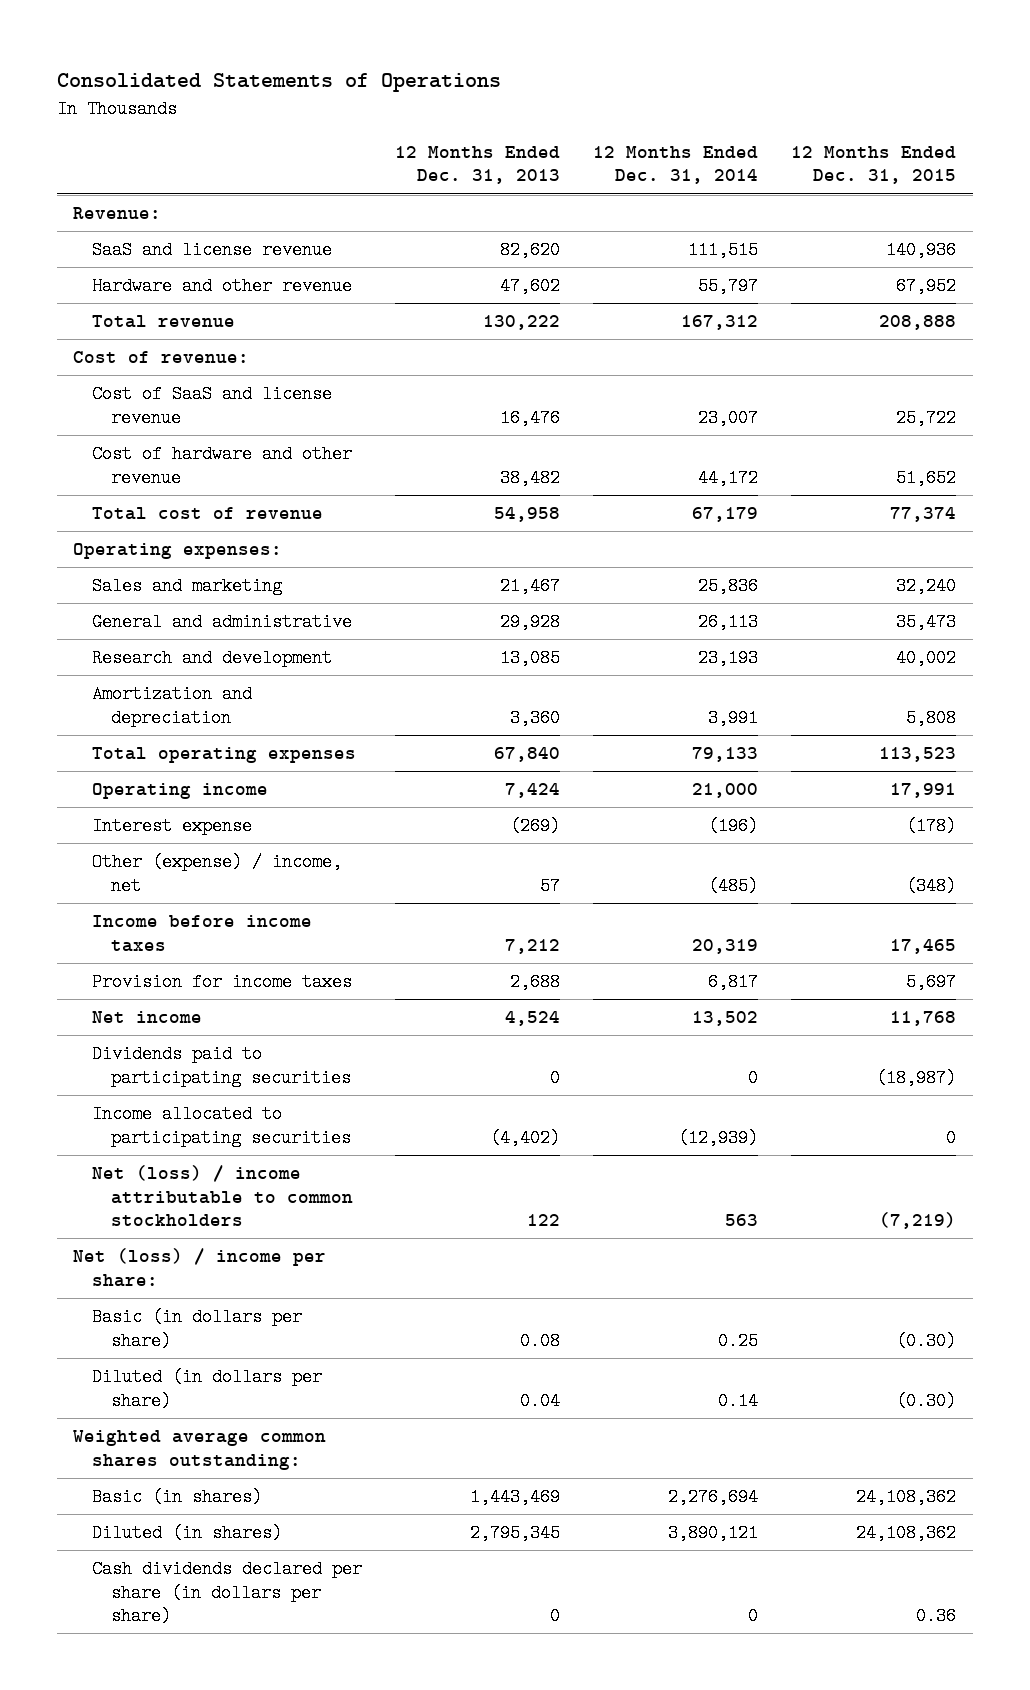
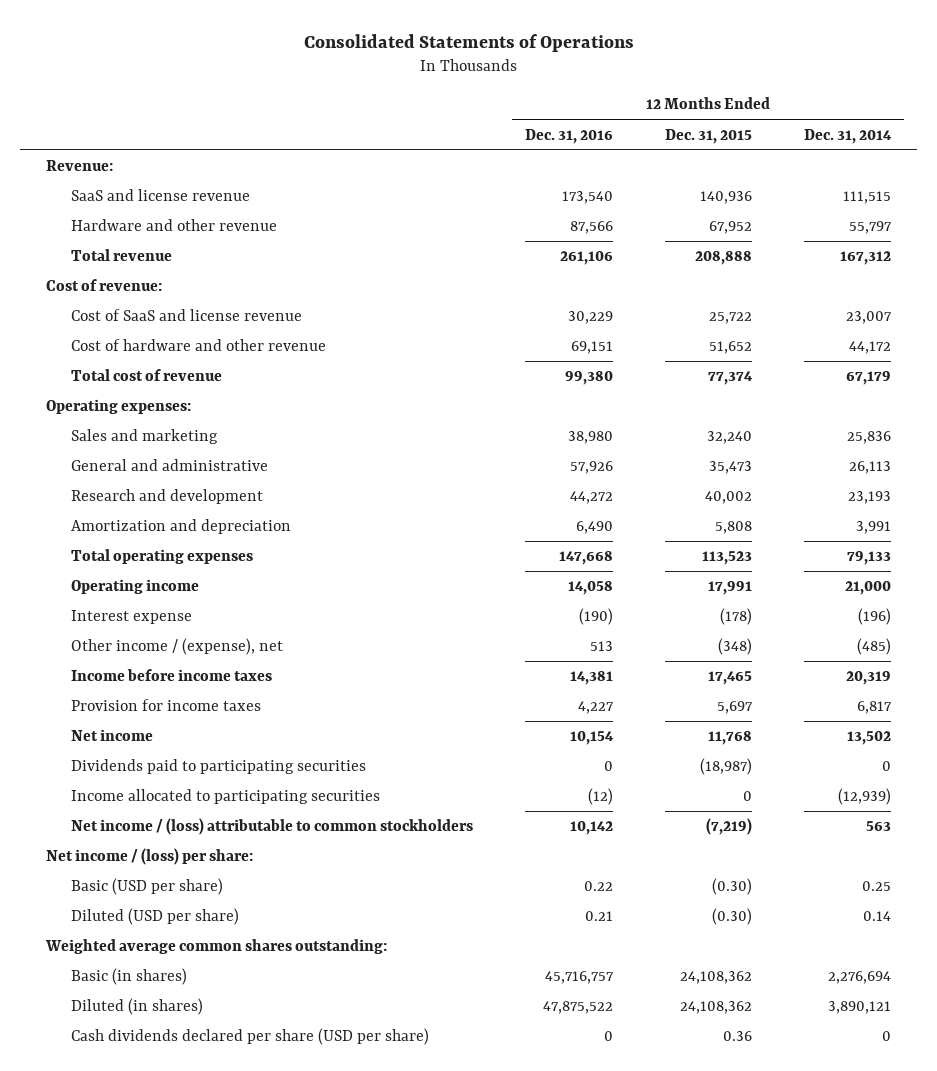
[395,145,561,185] 12 Months Ended Dec. 31, 2013 -> none
none -> [524,128,613,144] Dec. 31, 2016
[92,853,343,895] Other (expense) / income, net -> [70,638,283,656] Other income / (expense), net
[92,1165,354,1227] Net (loss) / income attributable to common stockholders -> [70,818,473,836] Net income / (loss) attributable to common stockholders
[73,1248,327,1287] Net (loss) / income per share: -> [46,848,254,866] Net income / (loss) per share:
[92,1308,303,1350] Basic (in dollars per share) -> [70,878,223,896] Basic (USD per share)
[92,1368,323,1410] Diluted (in dollars per share) -> [70,908,239,926] Diluted (USD per share)
[92,1560,363,1626] Cash dividends declared per share (in dollars per share) -> [70,1028,429,1046] Cash dividends declared per share (USD per share)

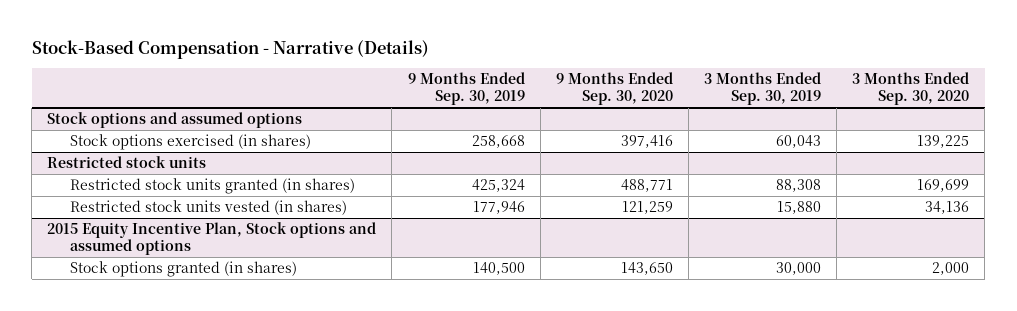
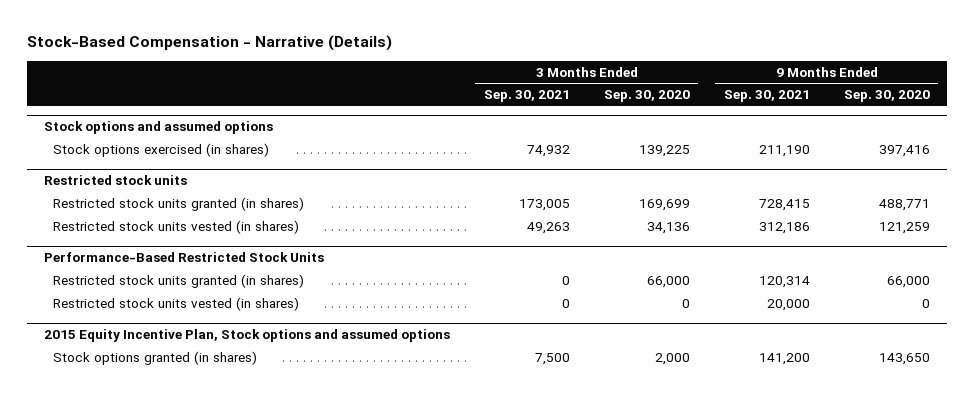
[407,72,525,106] 9 Months Ended Sep. 30, 2019 -> none
[704,72,822,106] 3 Months Ended Sep. 30, 2019 -> none
none -> [483,90,570,103] Sep. 30, 2021
none -> [723,90,810,103] Sep. 30, 2021
none -> [43,252,324,263] Performance-Based Restricted Stock Units
none -> [53,273,305,288] Restricted stock units granted (in shares)
none -> [53,296,300,311] Restricted stock units vested (in shares)

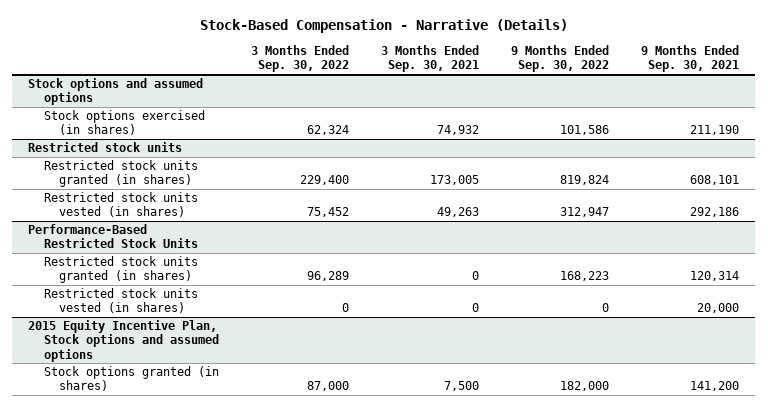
[603,90,690,103] Sep. 30, 2020 -> none
[843,90,930,103] Sep. 30, 2020 -> none
none -> [250,45,349,73] 3 Months Ended Sep. 30, 2022
none -> [511,45,610,73] 9 Months Ended Sep. 30, 2022
[758,198,810,211] 728,415 -> [690,175,740,186] 608,101
[758,221,810,234] 312,186 -> [690,207,740,218] 292,186

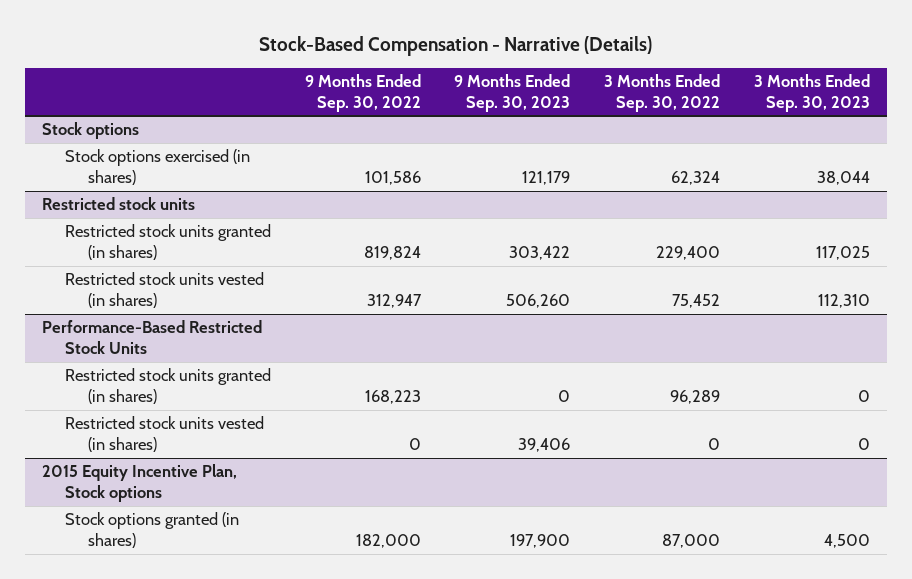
[381,45,480,73] 3 Months Ended Sep. 30, 2021 -> none
[641,45,740,73] 9 Months Ended Sep. 30, 2021 -> none
none -> [454,73,571,112] 9 Months Ended Sep. 30, 2023
none -> [753,73,870,112] 3 Months Ended Sep. 30, 2023
[28,78,204,106] Stock options and assumed options -> [41,122,139,140] Stock options
[28,320,219,362] 2015 Equity Incentive Plan, Stock options and assumed options -> [41,464,237,503] 2015 Equity Incentive Plan, Stock options

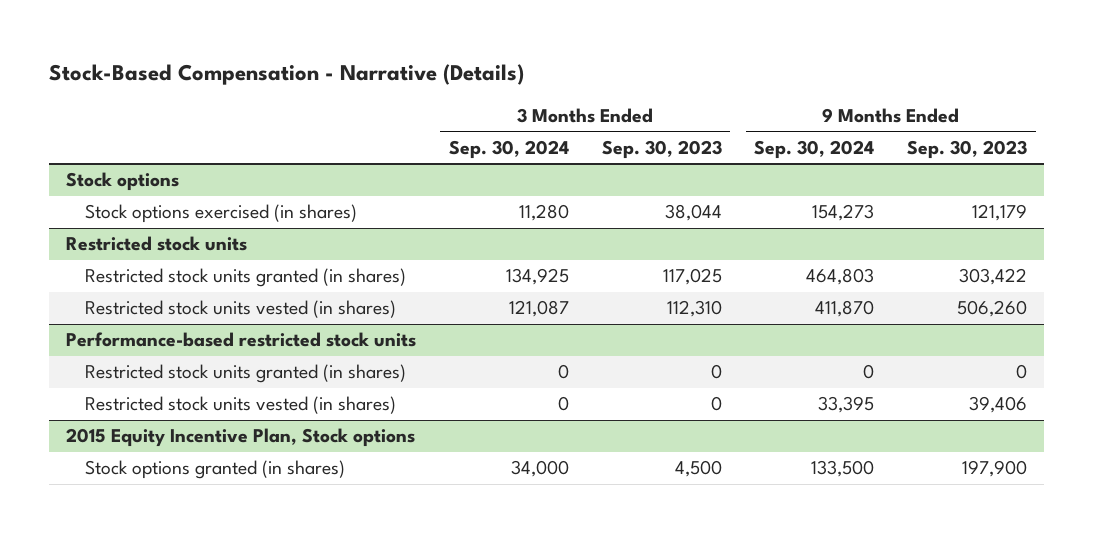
[304,73,421,112] 9 Months Ended Sep. 30, 2022 -> none
[604,73,721,112] 3 Months Ended Sep. 30, 2022 -> none
none -> [448,139,569,159] Sep. 30, 2024
none -> [754,139,875,159] Sep. 30, 2024
[41,320,262,355] Performance-Based Restricted Stock Units -> [65,332,416,348] Performance-based restricted stock units

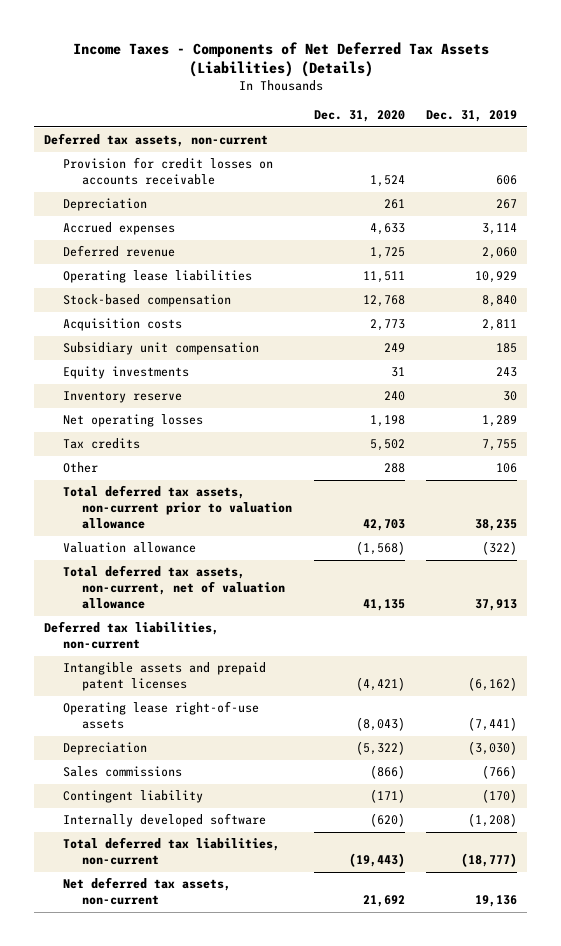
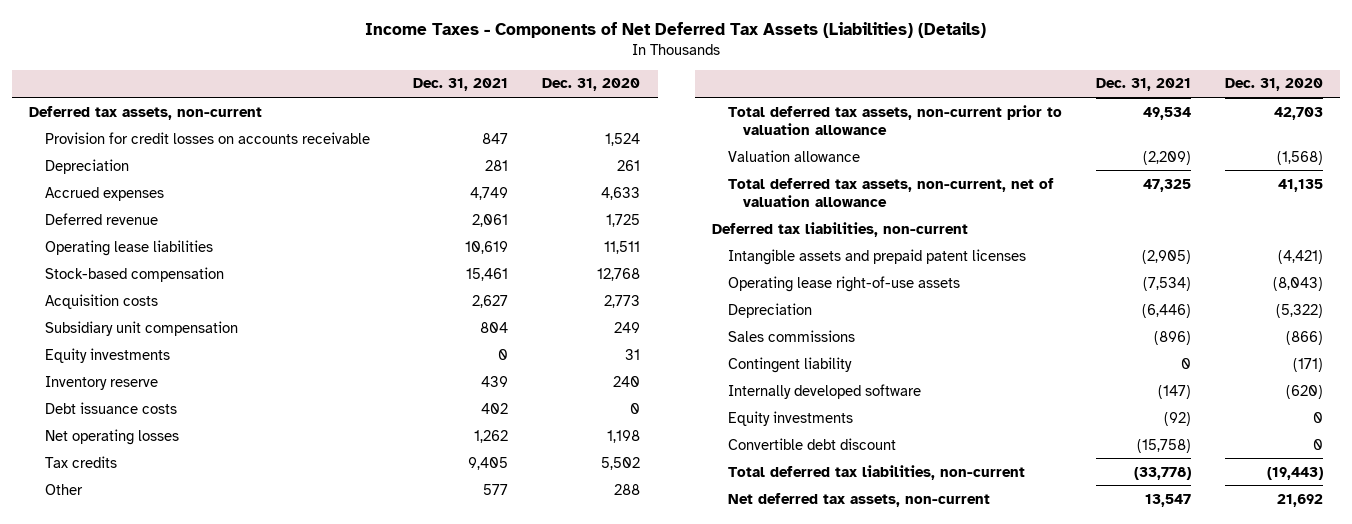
[425,110,517,123] Dec. 31, 2019 -> none
none -> [413,78,509,92] Dec. 31, 2021
none -> [45,401,178,414] Debt issuance costs
none -> [727,410,853,426] Equity investments
none -> [727,437,896,450] Convertible debt discount

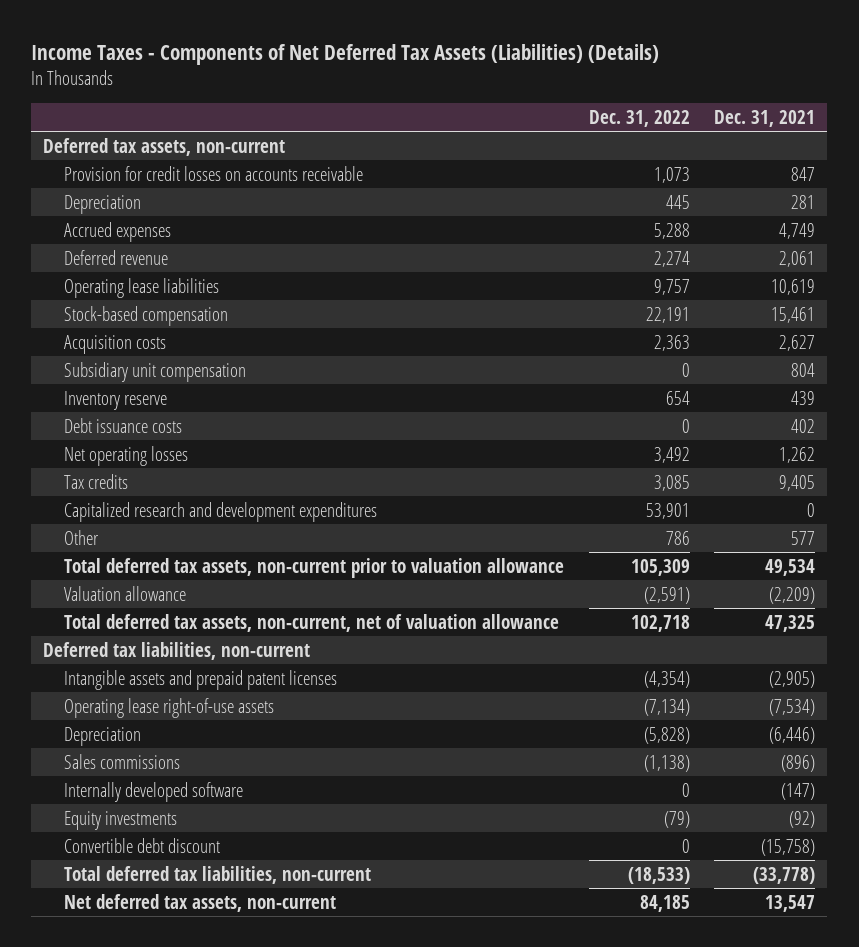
[542,78,641,92] Dec. 31, 2020 -> none
none -> [588,109,690,127] Dec. 31, 2022
[45,347,171,363] Equity investments -> none
none -> [64,501,378,522] Capitalized research and development expenditures
[727,356,852,373] Contingent liability -> none

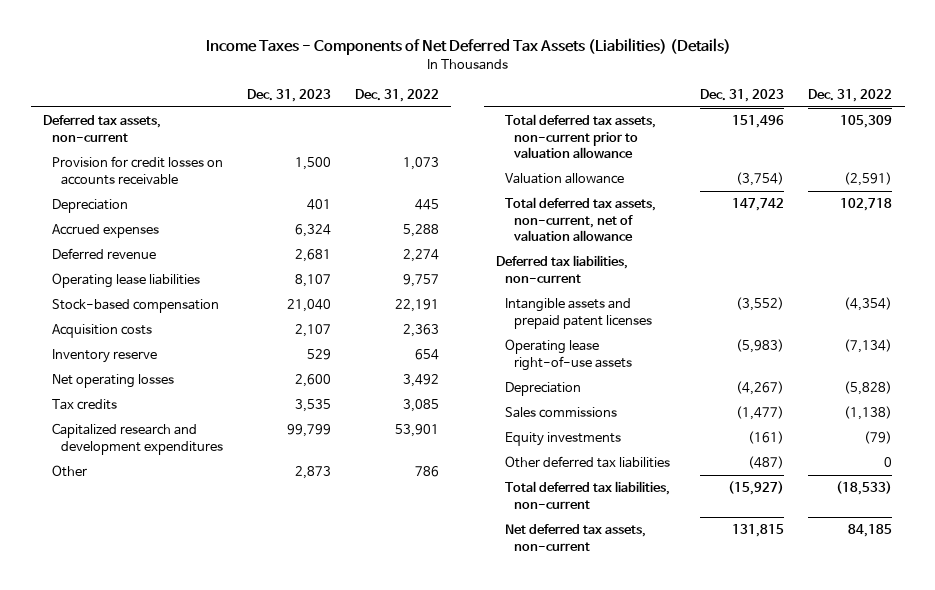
[714,109,816,127] Dec. 31, 2021 -> none
none -> [247,88,332,102] Dec. 31, 2023
[64,361,247,382] Subsidiary unit compensation -> none
[64,417,183,433] Debt issuance costs -> none
[64,781,244,802] Internally developed software -> none
[64,837,221,853] Convertible debt discount -> none
none -> [505,456,671,469] Other deferred tax liabilities

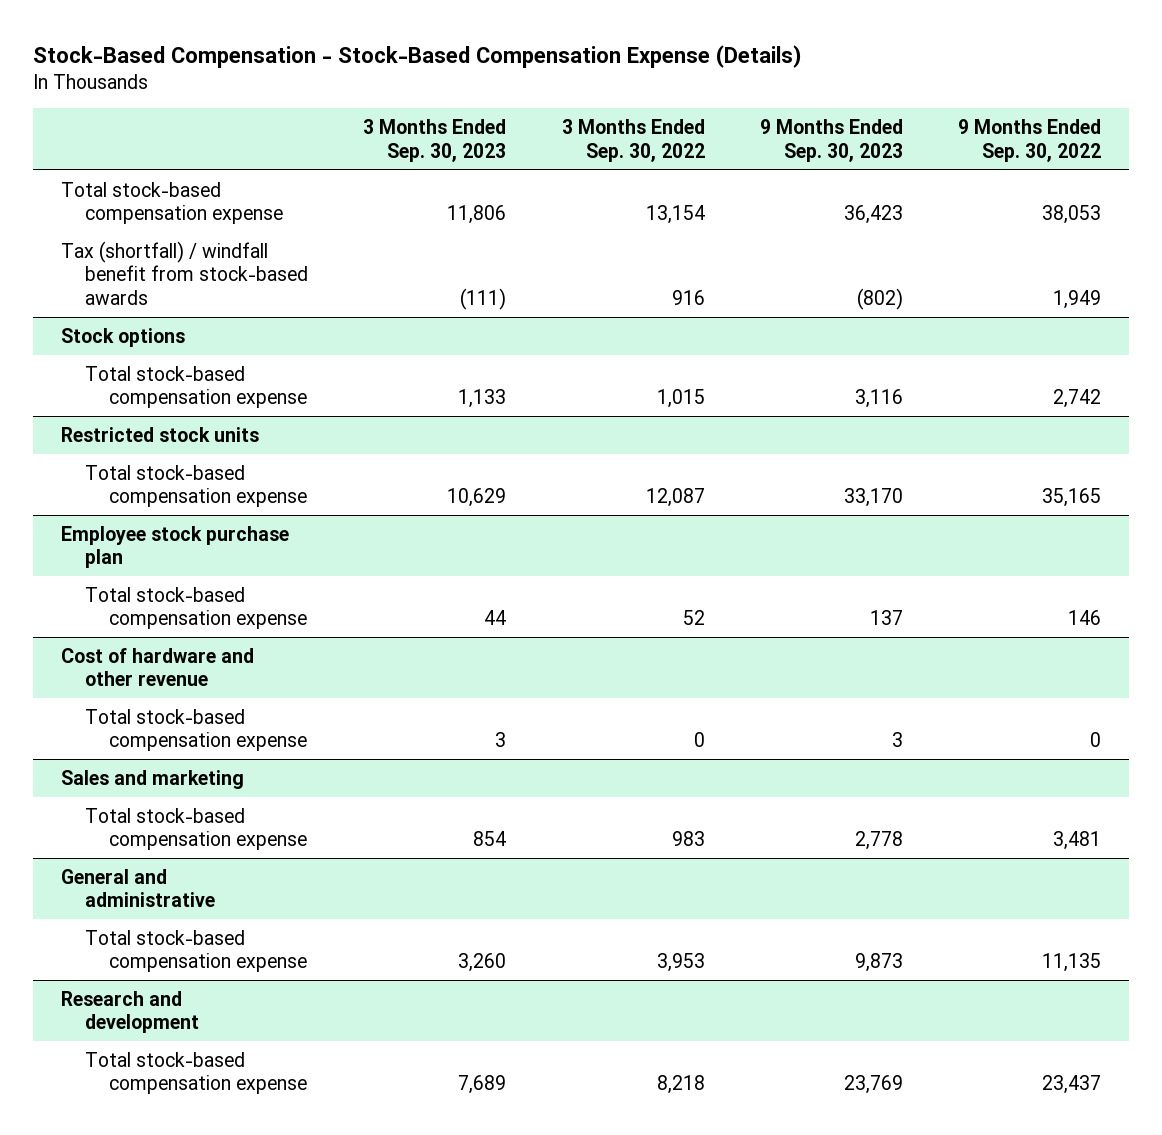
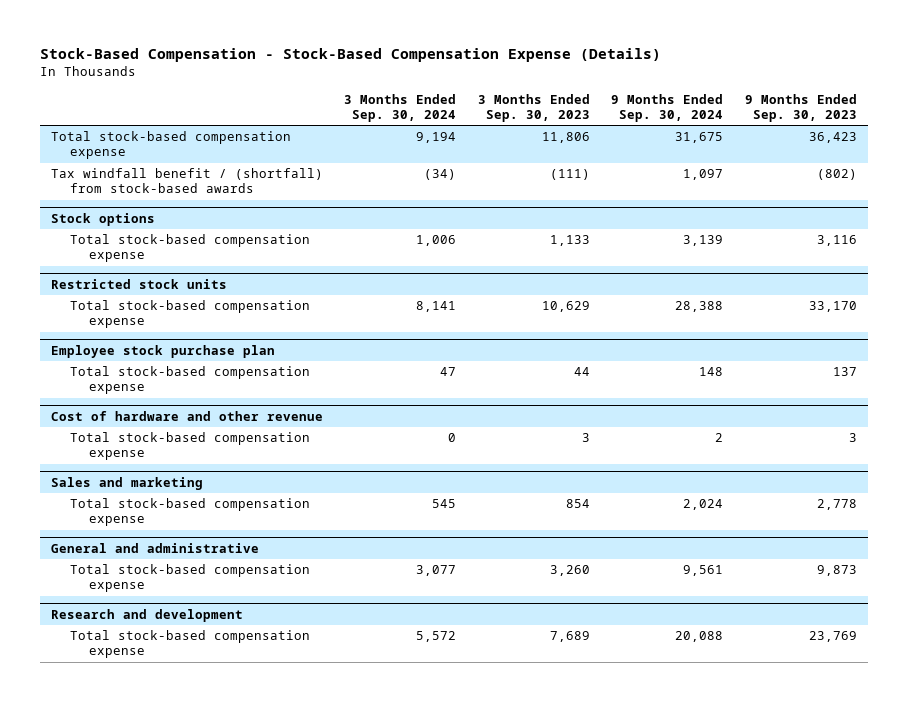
[561,119,705,162] 3 Months Ended Sep. 30, 2022 -> none
[958,119,1102,162] 9 Months Ended Sep. 30, 2022 -> none
none -> [344,93,457,122] 3 Months Ended Sep. 30, 2024
none -> [611,93,724,122] 9 Months Ended Sep. 30, 2024
[60,240,309,305] Tax (shortfall) / windfall benefit from stock-based awards -> [50,168,323,194] Tax windfall benefit / (shortfall) from stock-based awards

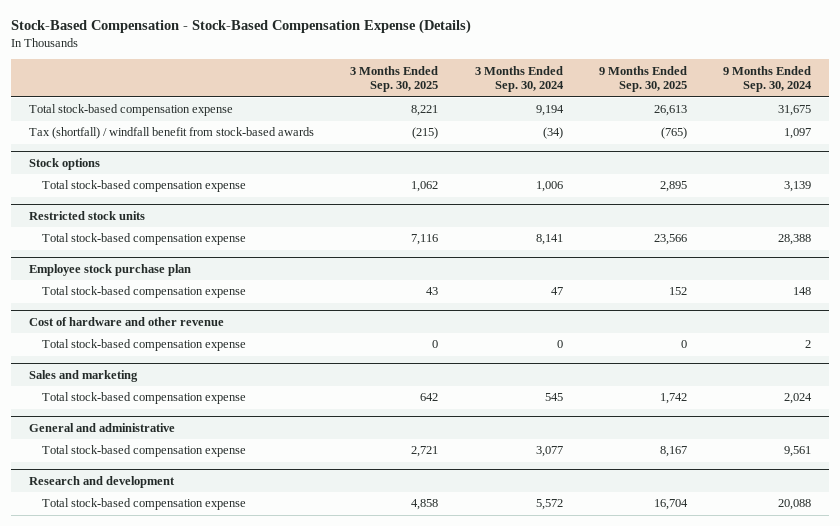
[477,93,590,122] 3 Months Ended Sep. 30, 2023 -> none
[745,93,858,122] 9 Months Ended Sep. 30, 2023 -> none
none -> [350,65,439,93] 3 Months Ended Sep. 30, 2025
none -> [598,65,687,93] 9 Months Ended Sep. 30, 2025
[50,168,323,194] Tax windfall benefit / (shortfall) from stock-based awards -> [29,127,315,140] Tax (shortfall) / windfall benefit from stock-based awards

